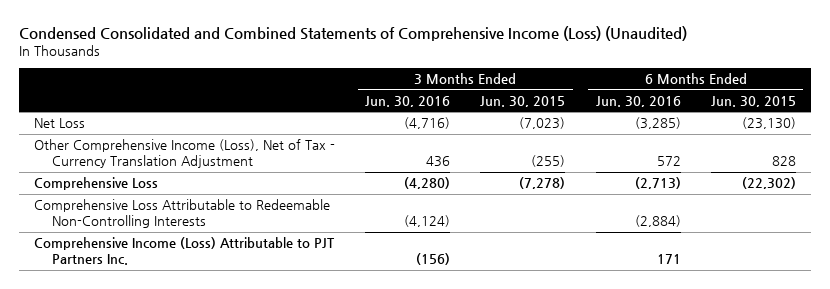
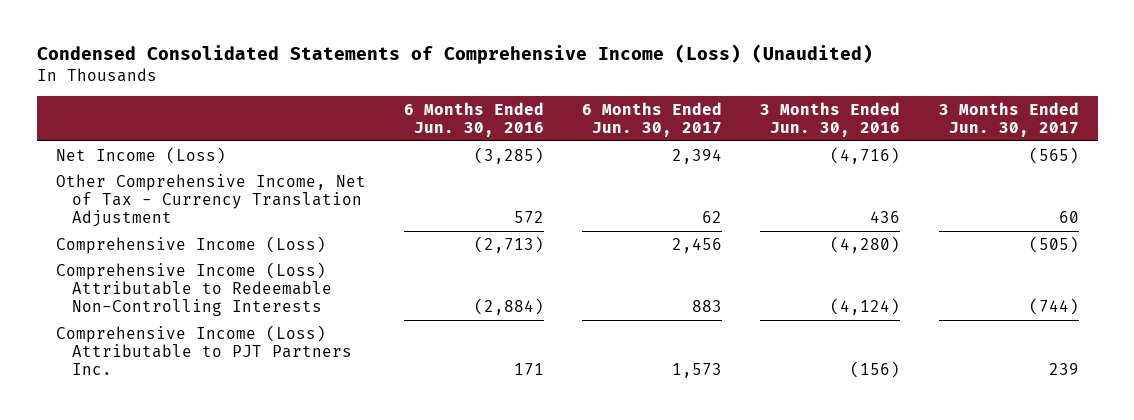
[19,26,688,42] Condensed Consolidated and Combined Statements of Comprehensive Income (Loss) (Unaudited) -> [36,44,873,65] Condensed Consolidated Statements of Comprehensive Income (Loss) (Unaudited)
[480,95,566,107] Jun. 30, 2015 -> none
[710,95,796,107] Jun. 30, 2015 -> none
none -> [582,102,723,138] 6 Months Ended Jun. 30, 2017
none -> [938,102,1079,138] 3 Months Ended Jun. 30, 2017
[34,118,86,129] Net Loss -> [55,146,226,164] Net Income (Loss)
[34,139,336,169] Other Comprehensive Income (Loss), Net of Tax - Currency Translation Adjustment -> [55,173,366,227] Other Comprehensive Income, Net of Tax - Currency Translation Adjustment
[34,177,159,191] Comprehensive Loss -> [55,235,326,254] Comprehensive Income (Loss)
[34,199,331,229] Comprehensive Loss Attributable to Redeemable Non-Controlling Interests -> [55,261,333,316] Comprehensive Income (Loss) Attributable to Redeemable Non-Controlling Interests

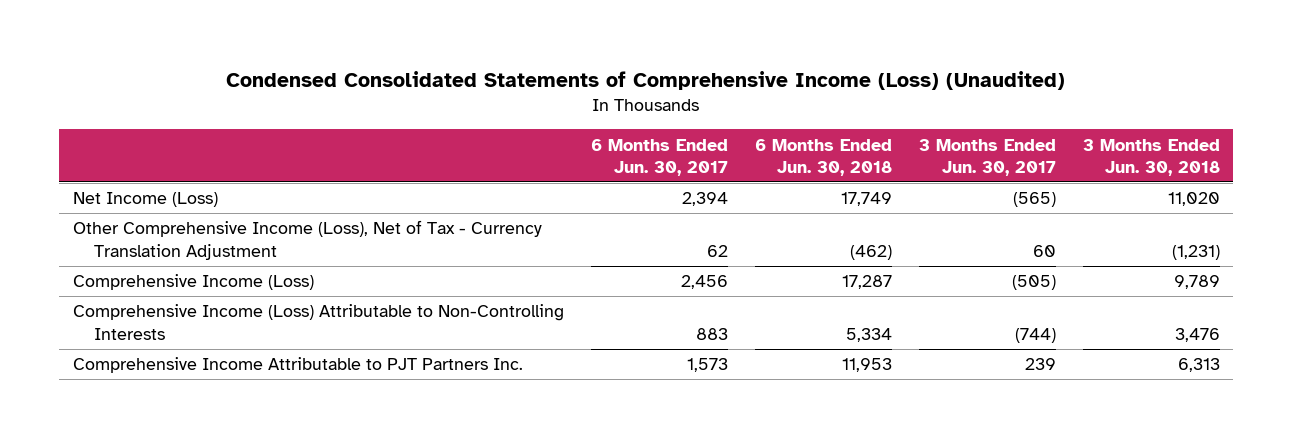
[403,102,544,138] 6 Months Ended Jun. 30, 2016 -> none
[760,102,901,138] 3 Months Ended Jun. 30, 2016 -> none
none -> [754,138,892,176] 6 Months Ended Jun. 30, 2018
none -> [1082,138,1220,176] 3 Months Ended Jun. 30, 2018
[55,173,366,227] Other Comprehensive Income, Net of Tax - Currency Translation Adjustment -> [72,220,542,260] Other Comprehensive Income (Loss), Net of Tax - Currency Translation Adjustment
[55,261,333,316] Comprehensive Income (Loss) Attributable to Redeemable Non-Controlling Interests -> [72,304,564,340] Comprehensive Income (Loss) Attributable to Non-Controlling Interests
[55,324,353,375] Comprehensive Income (Loss) Attributable to PJT Partners Inc. -> [72,357,523,374] Comprehensive Income Attributable to PJT Partners Inc.

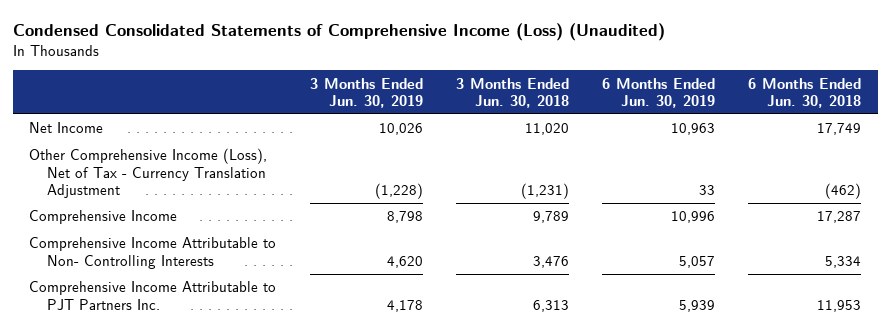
[590,138,728,176] 6 Months Ended Jun. 30, 2017 -> none
[918,138,1056,176] 3 Months Ended Jun. 30, 2017 -> none
none -> [309,77,423,108] 3 Months Ended Jun. 30, 2019
none -> [602,77,716,108] 6 Months Ended Jun. 30, 2019
[72,192,218,208] Net Income (Loss) -> [29,122,104,134] Net Income
[72,274,314,291] Comprehensive Income (Loss) -> [29,210,178,225] Comprehensive Income
[72,304,564,340] Comprehensive Income (Loss) Attributable to Non-Controlling Interests -> [29,237,277,269] Comprehensive Income Attributable to Non- Controlling Interests

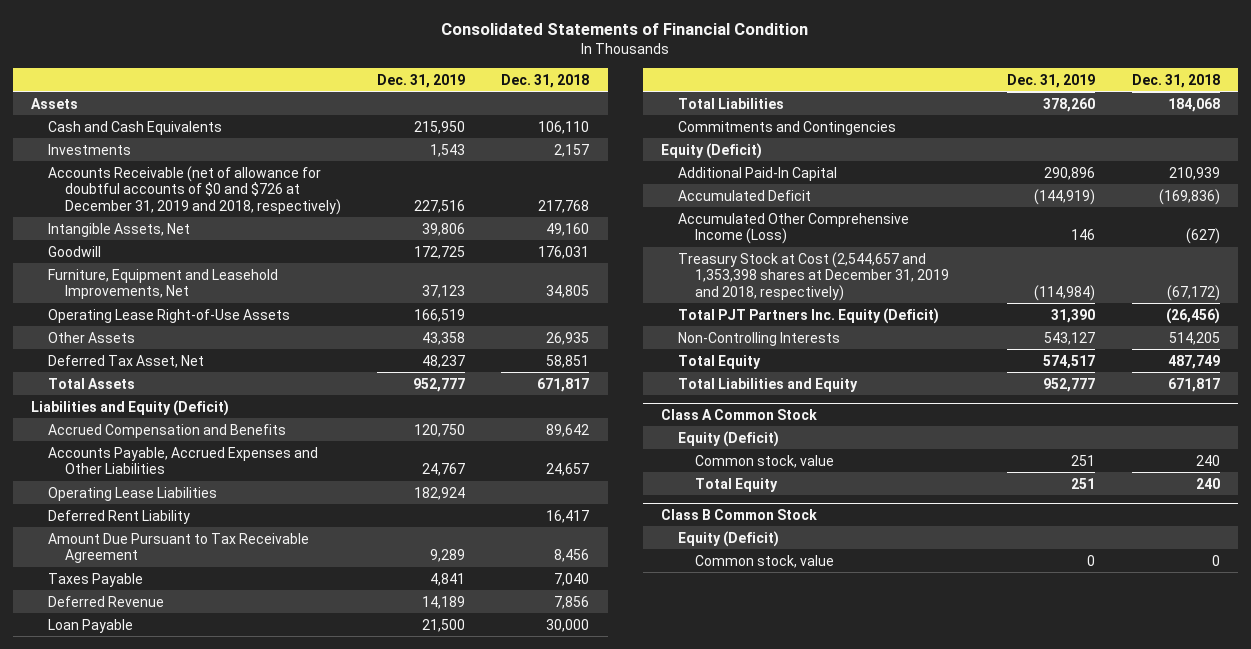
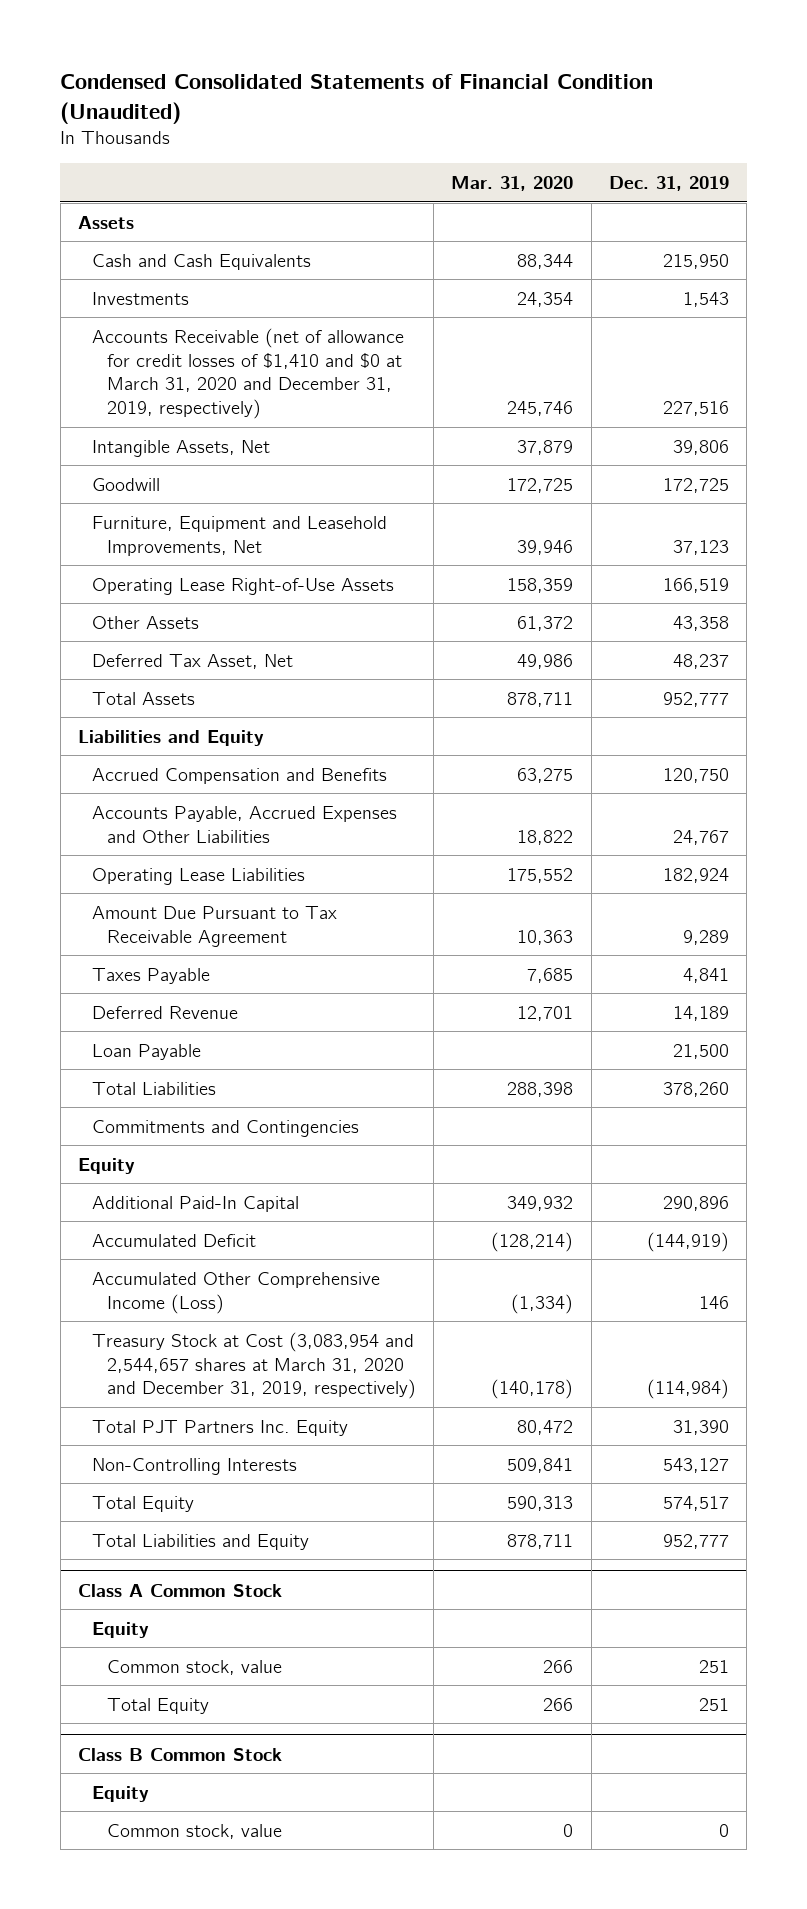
[441,22,809,35] Consolidated Statements of Financial Condition -> [60,74,654,124] Condensed Consolidated Statements of Financial Condition (Unaudited)
[501,73,590,88] Dec. 31, 2018 -> none
none -> [451,175,574,191] Mar. 31, 2020
[47,165,341,215] Accounts Receivable (net of allowance for doubtful accounts of $0 and $726 at December 31, 2019 and 2018, respectively) -> [92,327,405,420] Accounts Receivable (net of allowance for credit losses of $1,410 and $0 at March 31, 2020 and December 31, 2019, respectively)
[30,399,229,416] Liabilities and Equity (Deficit) -> [77,729,264,746] Liabilities and Equity
[47,509,190,524] Deferred Rent Liability -> none
[661,142,763,159] Equity (Deficit) -> [77,1157,135,1174] Equity
[678,251,949,301] Treasury Stock at Cost (2,544,657 and 1,353,398 shares at December 31, 2019 and 2018, respectively) -> [92,1331,416,1400] Treasury Stock at Cost (3,083,954 and 2,544,657 shares at March 31, 2020 and December 31, 2019, respectively)
[678,307,940,324] Total PJT Partners Inc. Equity (Deficit) -> [92,1419,349,1436] Total PJT Partners Inc. Equity
[678,430,780,447] Equity (Deficit) -> [92,1621,150,1638] Equity
[678,530,780,547] Equity (Deficit) -> [92,1785,150,1802] Equity

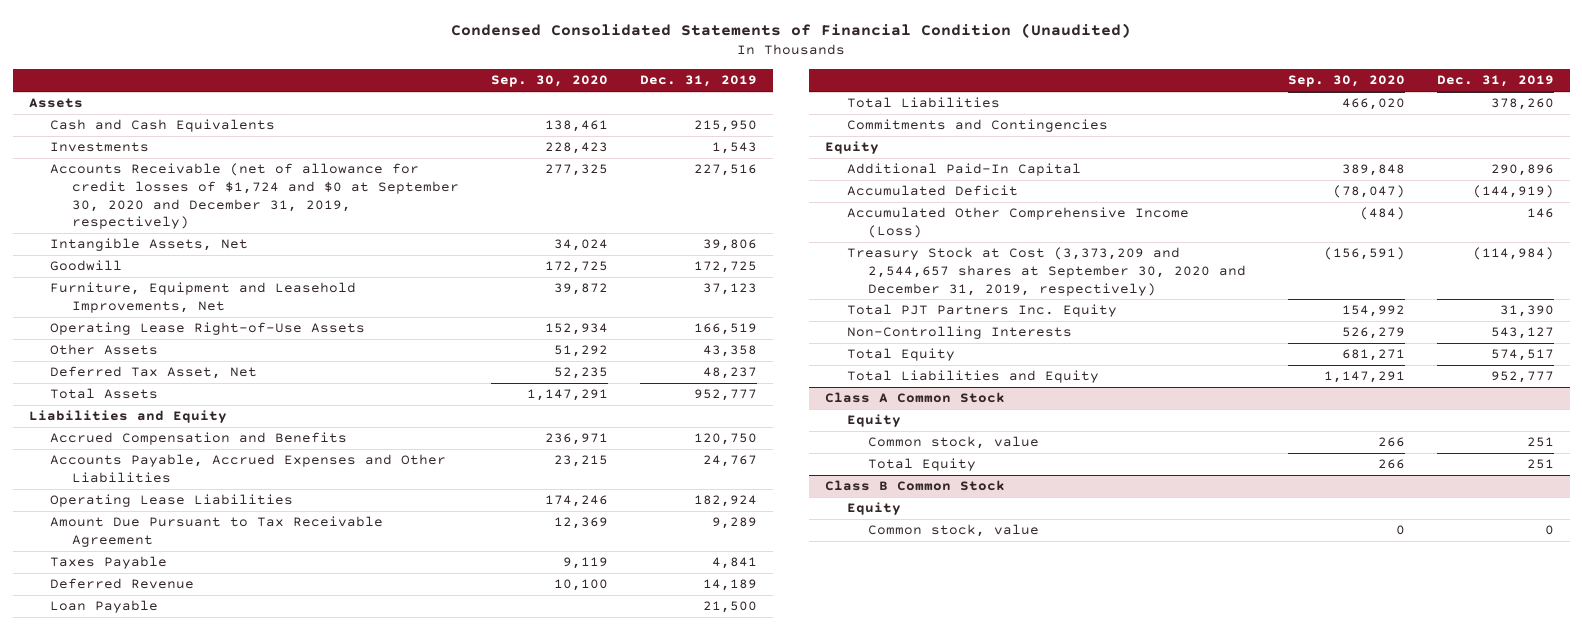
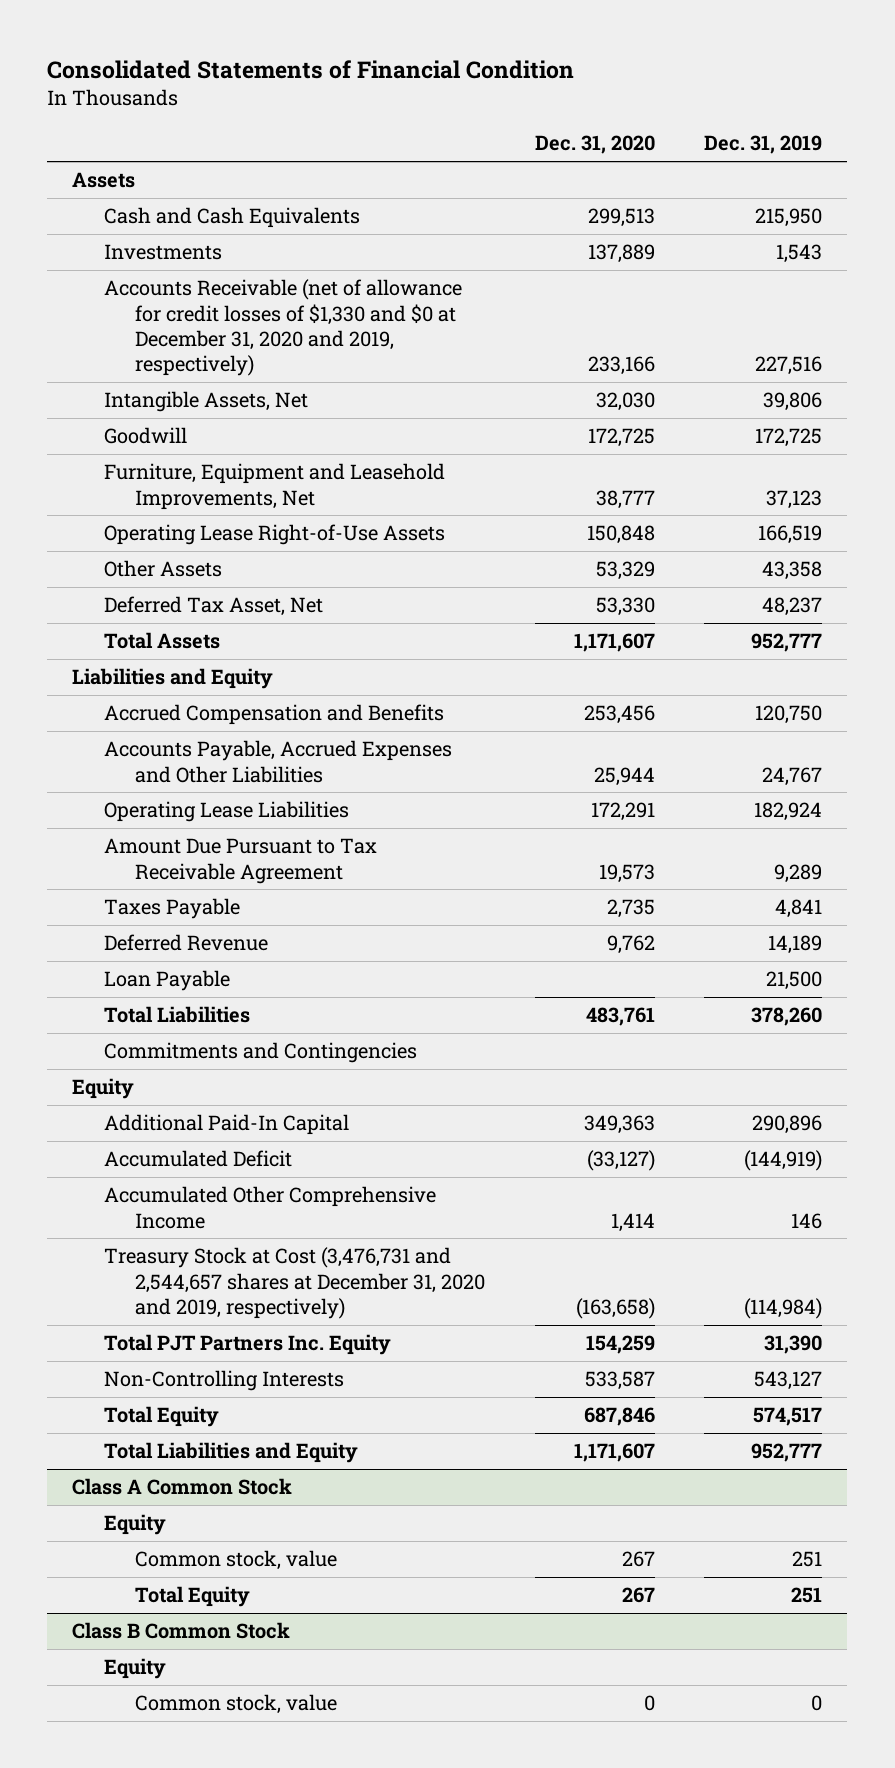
[451,22,1132,38] Condensed Consolidated Statements of Financial Condition (Unaudited) -> [47,60,575,80] Consolidated Statements of Financial Condition
[490,75,608,88] Sep. 30, 2020 -> none
none -> [534,135,655,155] Dec. 31, 2020
[50,163,459,230] Accounts Receivable (net of allowance for credit losses of $1,724 and $0 at September 30, 2020 and December 31, 2019, respectively) -> [103,279,462,377] Accounts Receivable (net of allowance for credit losses of $1,330 and $0 at December 31, 2020 and 2019, respectively)
[846,207,1189,238] Accumulated Other Comprehensive Income (Loss) -> [103,1186,436,1229] Accumulated Other Comprehensive Income
[846,247,1247,296] Treasury Stock at Cost (3,373,209 and 2,544,657 shares at September 30, 2020 and December 31, 2019, respectively) -> [103,1247,486,1319] Treasury Stock at Cost (3,476,731 and 2,544,657 shares at December 31, 2020 and 2019, respectively)

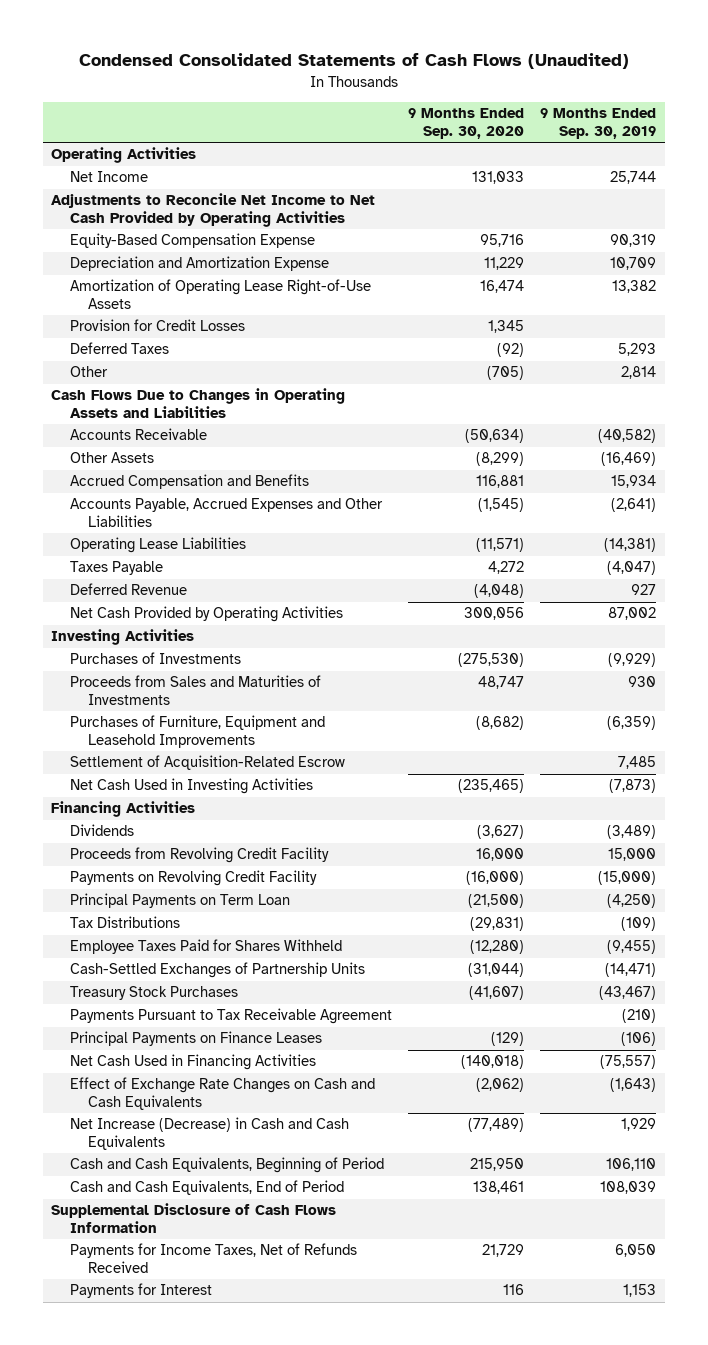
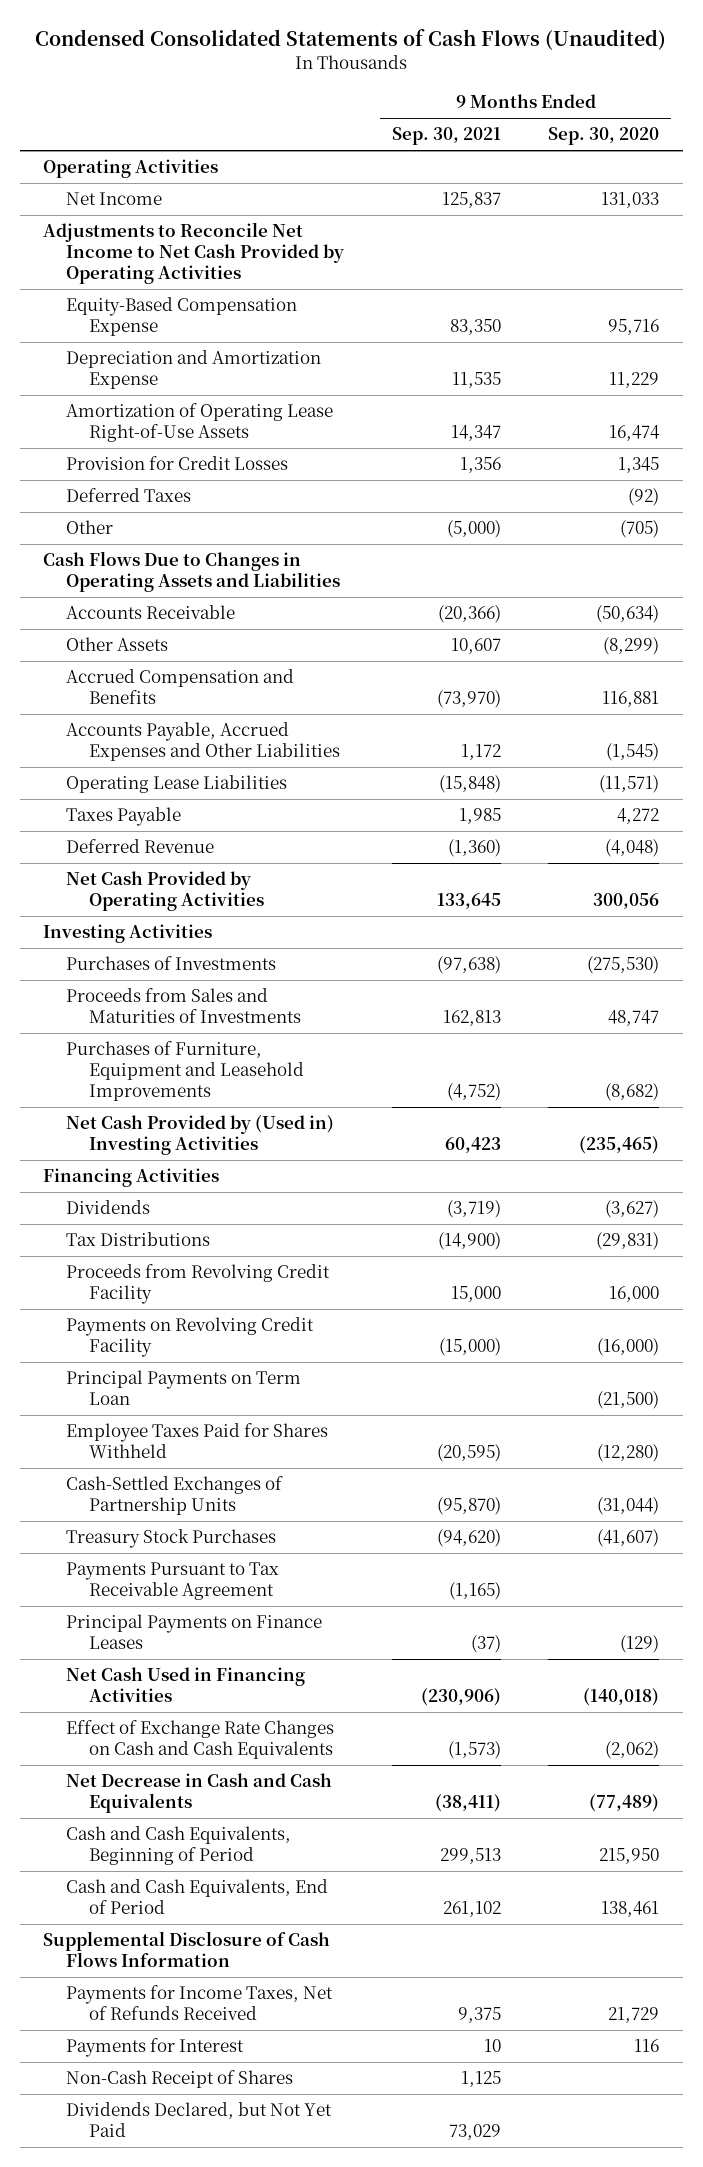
[540,108,657,140] 9 Months Ended Sep. 30, 2019 -> none
none -> [391,127,501,146] Sep. 30, 2021
[69,755,345,771] Settlement of Acquisition-Related Escrow -> none
[69,778,313,795] Net Cash Used in Investing Activities -> [66,1115,335,1156] Net Cash Provided by (Used in) Investing Activities
[69,916,180,929] Tax Distributions -> [66,1232,211,1247] Tax Distributions
[69,1117,349,1151] Net Increase (Decrease) in Cash and Cash Equivalents -> [66,1773,333,1814] Net Decrease in Cash and Cash Equivalents
none -> [66,2070,294,2089] Non-Cash Receipt of Shares
none -> [66,2102,333,2138] Dividends Declared, but Not Yet Paid

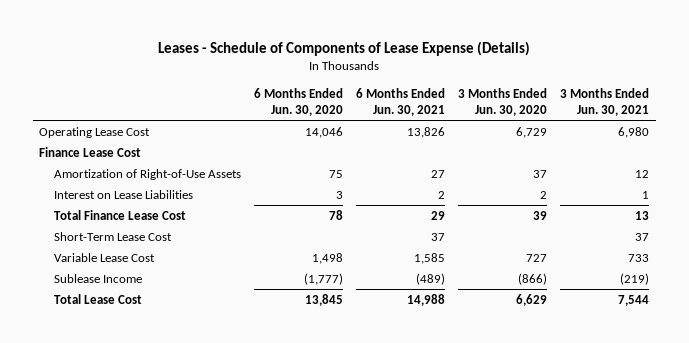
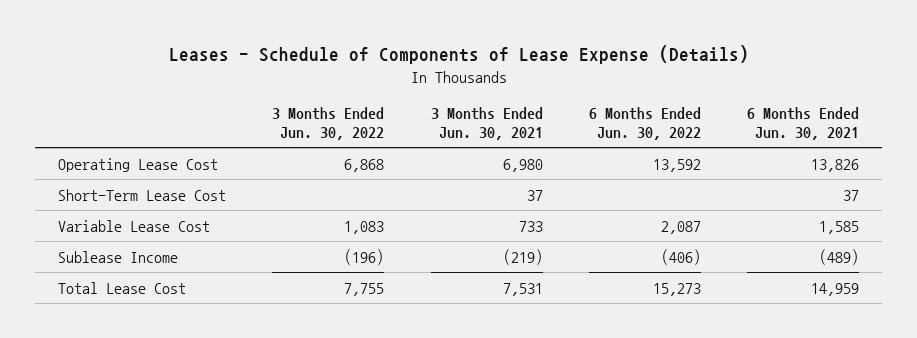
[254,87,344,117] 6 Months Ended Jun. 30, 2020 -> none
[458,87,548,117] 3 Months Ended Jun. 30, 2020 -> none
none -> [272,107,385,140] 3 Months Ended Jun. 30, 2022
none -> [588,107,701,140] 6 Months Ended Jun. 30, 2022
[39,146,142,157] Finance Lease Cost -> none
[54,168,242,180] Amortization of Right-of-Use Assets -> none
[54,189,194,199] Interest on Lease Liabilities -> none
[54,209,187,220] Total Finance Lease Cost -> none
[407,293,446,306] 14,988 -> [811,282,860,296] 14,959
[618,294,650,306] 7,544 -> [502,282,543,296] 7,531

